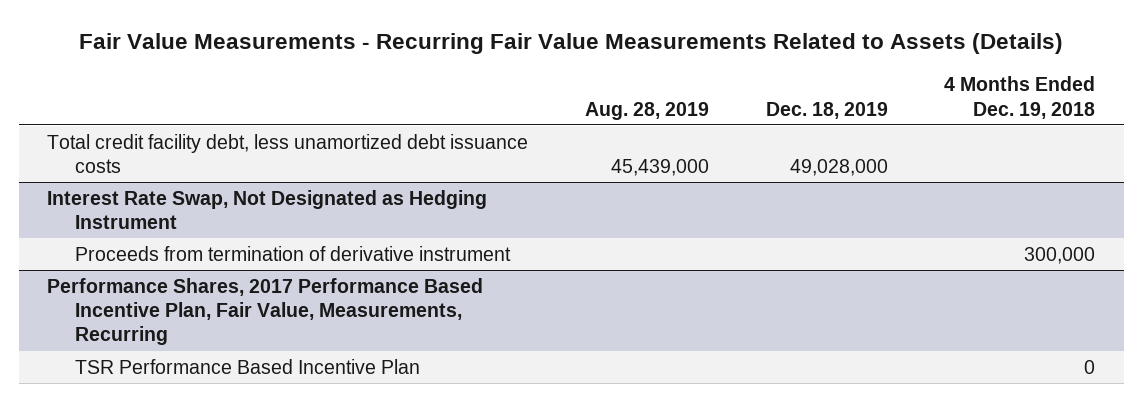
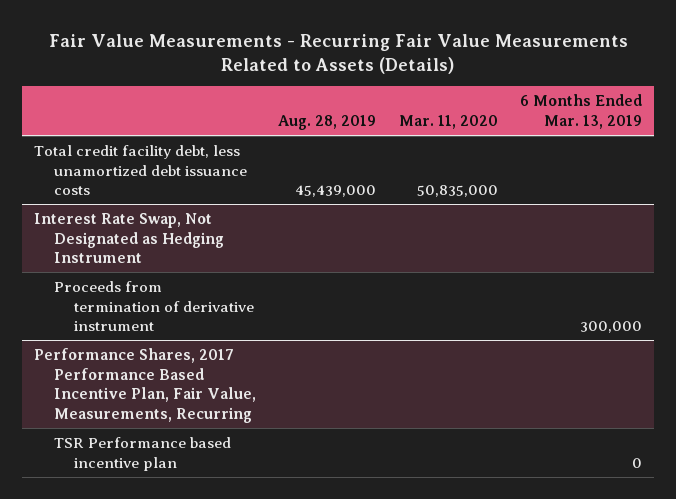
[765,101,888,119] Dec. 18, 2019 -> none
[944,76,1096,119] 4 Months Ended Dec. 19, 2018 -> none
none -> [398,114,498,129] Mar. 11, 2020
none -> [520,94,643,129] 6 Months Ended Mar. 13, 2019
[74,358,420,374] TSR Performance Based Incentive Plan -> [53,437,231,471] TSR Performance based incentive plan

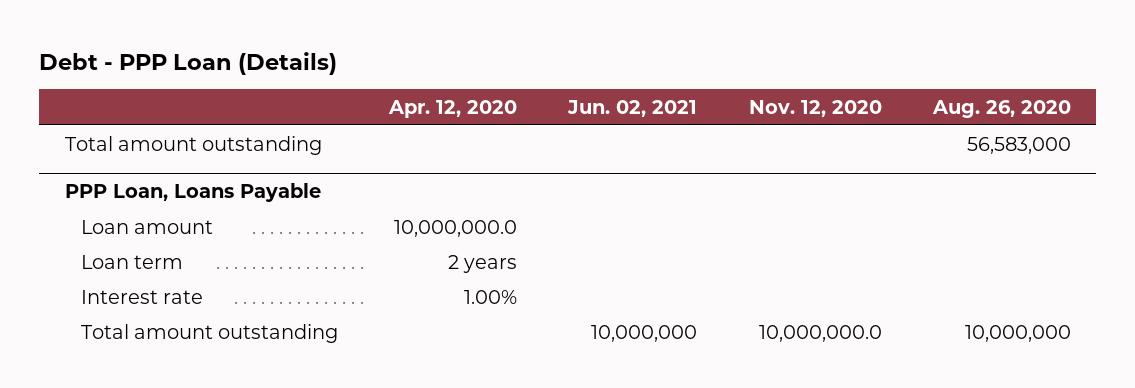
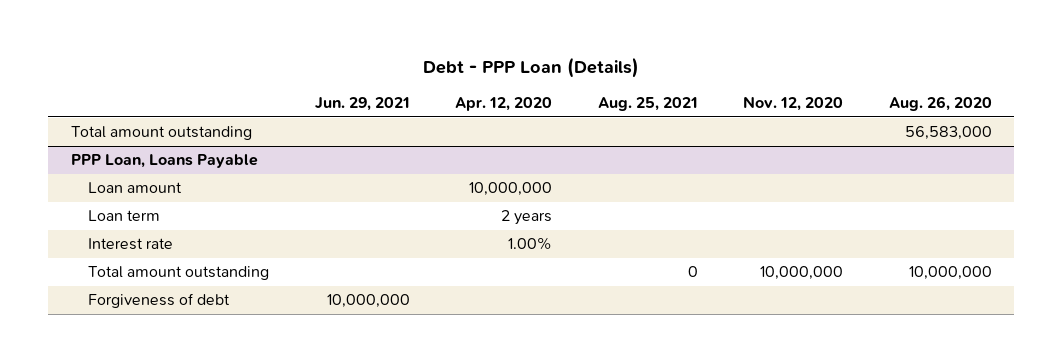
[567,99,698,117] Jun. 02, 2021 -> none
none -> [314,96,410,111] Jun. 29, 2021
none -> [597,96,698,111] Aug. 25, 2021
[394,219,518,237] 10,000,000.0 -> [469,182,553,197] 10,000,000
[758,324,882,342] 10,000,000.0 -> [760,266,844,281] 10,000,000
none -> [88,293,231,309] Forgiveness of debt

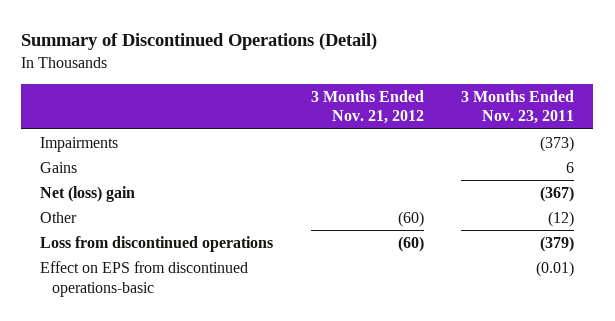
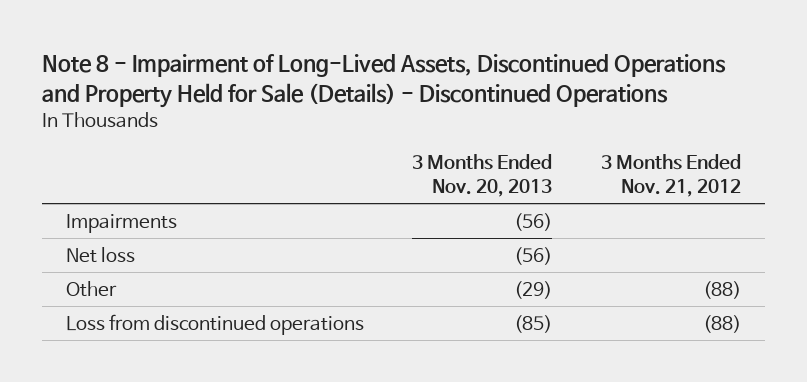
[21,33,378,51] Summary of Discontinued Operations (Detail) -> [41,54,726,108] Note 8 - Impairment of Long-Lived Assets, Discontinued Operations and Property Held for Sale (Details) - Discontinued Operations
[461,89,575,125] 3 Months Ended Nov. 23, 2011 -> none
none -> [412,154,553,198] 3 Months Ended Nov. 20, 2013
[40,161,78,173] Gains -> none
[40,260,249,297] Effect on EPS from discontinued operations-basic -> none
[40,185,136,202] Net (loss) gain -> [66,246,136,263] Net loss
[397,210,424,227] (60) -> [702,280,741,299] (88)
[397,235,424,252] (60) -> [702,314,741,333] (88)

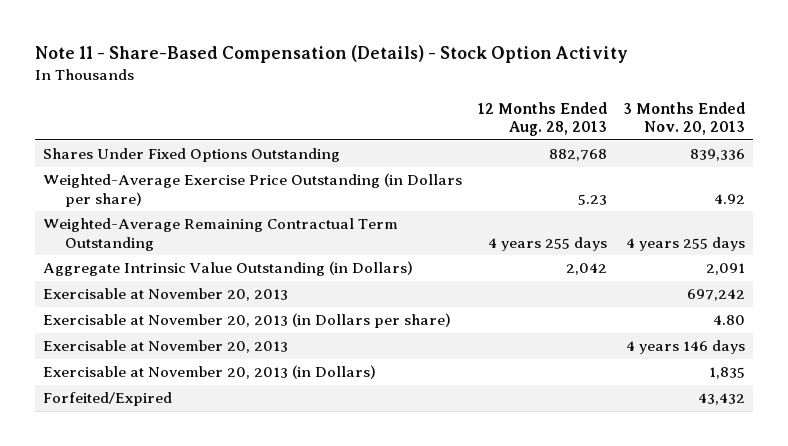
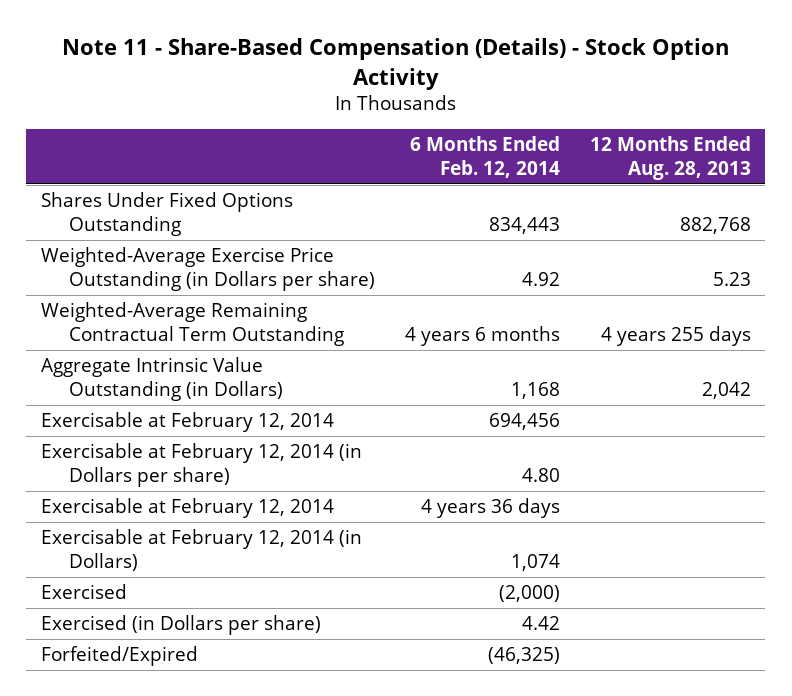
[623,101,746,136] 3 Months Ended Nov. 20, 2013 -> none
none -> [410,135,561,178] 6 Months Ended Feb. 12, 2014
[43,288,289,302] Exercisable at November 20, 2013 -> [41,412,335,433] Exercisable at February 12, 2014
[43,313,452,329] Exercisable at November 20, 2013 (in Dollars per share) -> [41,443,363,488] Exercisable at February 12, 2014 (in Dollars per share)
[43,340,289,354] Exercisable at November 20, 2013 -> [41,498,335,519] Exercisable at February 12, 2014
[43,365,377,380] Exercisable at November 20, 2013 (in Dollars) -> [41,529,363,572] Exercisable at February 12, 2014 (in Dollars)
none -> [41,584,128,600] Exercised
none -> [41,615,322,636] Exercised (in Dollars per share)

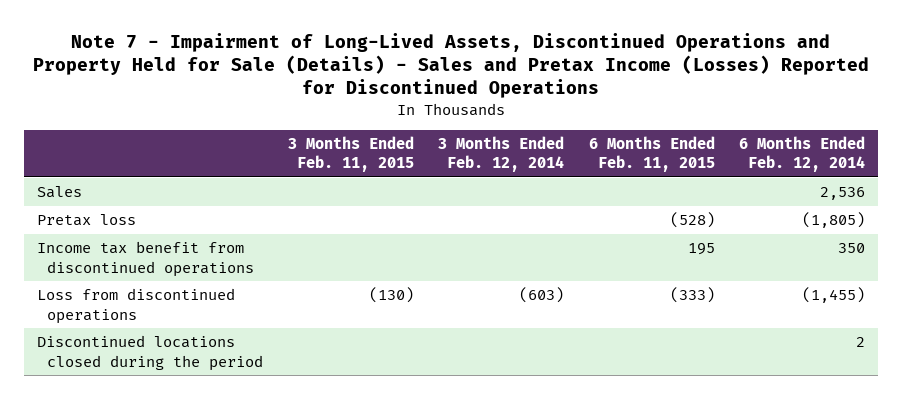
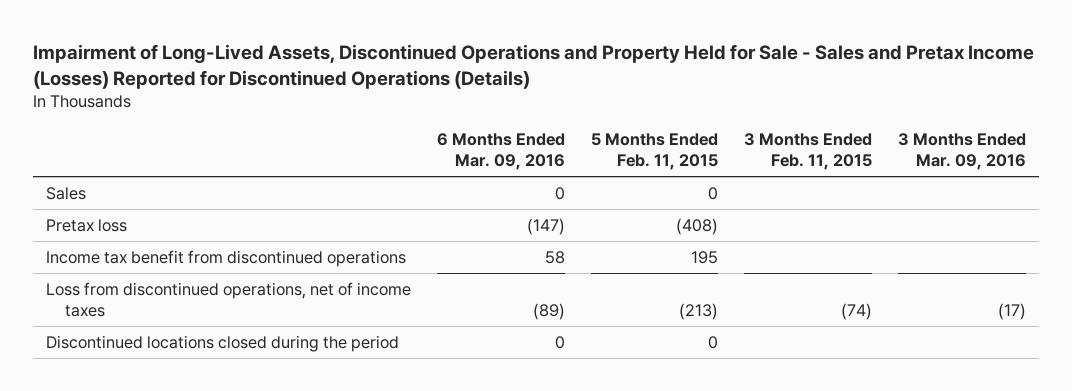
[33,32,870,99] Note 7 - Impairment of Long-Lived Assets, Discontinued Operations and Property Held for Sale (Details) - Sales and Pretax Income (Losses) Reported for Discontinued Operations -> [33,43,1035,89] Impairment of Long-Lived Assets, Discontinued Operations and Property Held for Sale - Sales and Pretax Income (Losses) Reported for Discontinued Operations (Details)
[438,135,565,173] 3 Months Ended Feb. 12, 2014 -> none
[588,135,715,173] 6 Months Ended Feb. 11, 2015 -> none
[739,135,866,173] 6 Months Ended Feb. 12, 2014 -> none
none -> [437,133,566,171] 6 Months Ended Mar. 09, 2016
none -> [591,133,719,171] 5 Months Ended Feb. 11, 2015
none -> [898,133,1027,171] 3 Months Ended Mar. 09, 2016
[36,288,235,324] Loss from discontinued operations -> [46,281,412,317] Loss from discontinued operations, net of income taxes
[368,287,414,304] (130) -> [841,302,873,320] (74)

